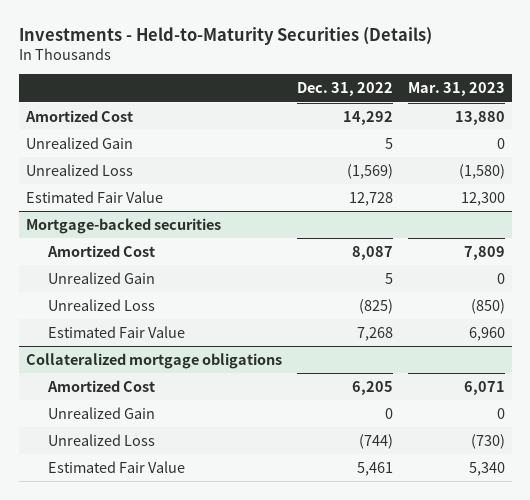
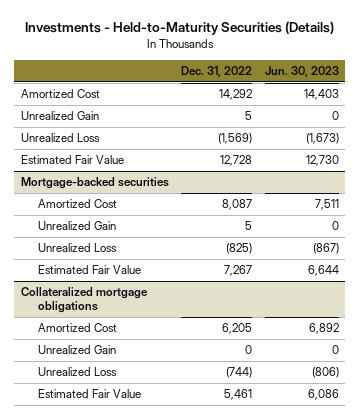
[407,82,505,97] Mar. 31, 2023 -> none
none -> [264,65,339,77] Jun. 30, 2023
[356,326,393,341] 7,268 -> [224,265,253,277] 7,267

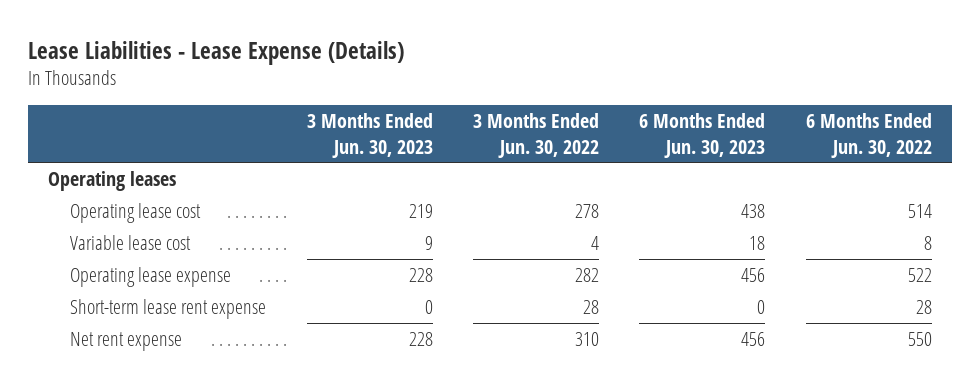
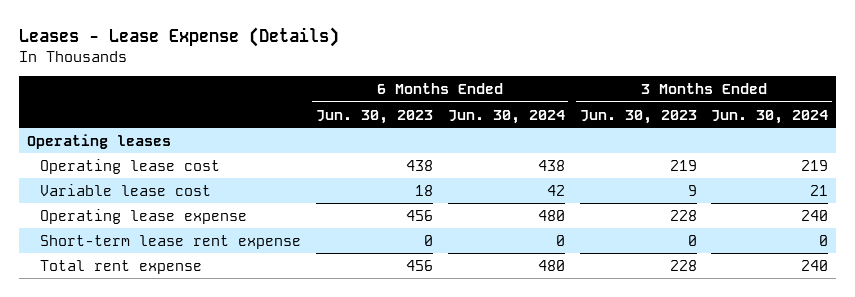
[27,40,404,65] Lease Liabilities - Lease Expense (Details) -> [19,27,340,48] Leases - Lease Expense (Details)
[473,112,600,158] 3 Months Ended Jun. 30, 2022 -> none
[805,112,932,158] 6 Months Ended Jun. 30, 2022 -> none
none -> [447,109,565,124] Jun. 30, 2024
none -> [711,109,829,124] Jun. 30, 2024
[70,331,183,351] Net rent expense -> [40,259,203,274] Total rent expense

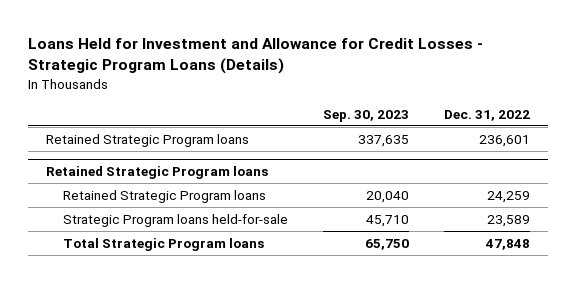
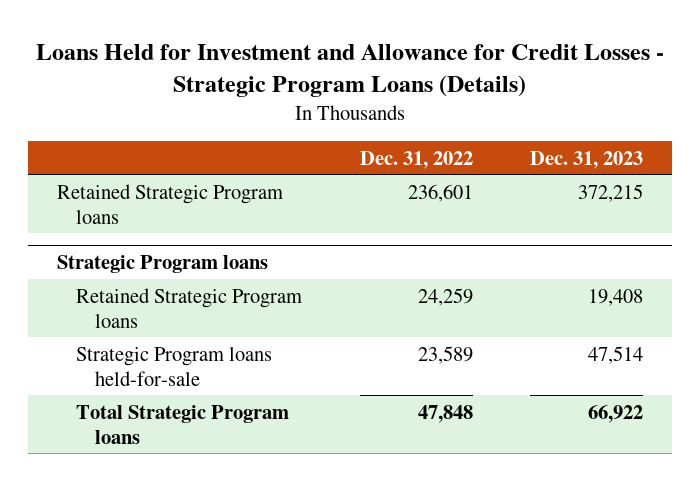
[322,109,409,122] Sep. 30, 2023 -> none
none -> [530,150,644,169] Dec. 31, 2023
[45,166,268,180] Retained Strategic Program loans -> [56,255,268,274] Strategic Program loans

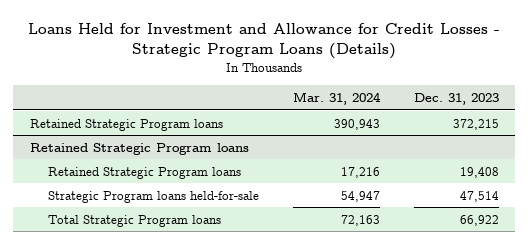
[359,150,473,169] Dec. 31, 2022 -> none
none -> [292,92,381,106] Mar. 31, 2024
[56,255,268,274] Strategic Program loans -> [30,142,250,155] Retained Strategic Program loans

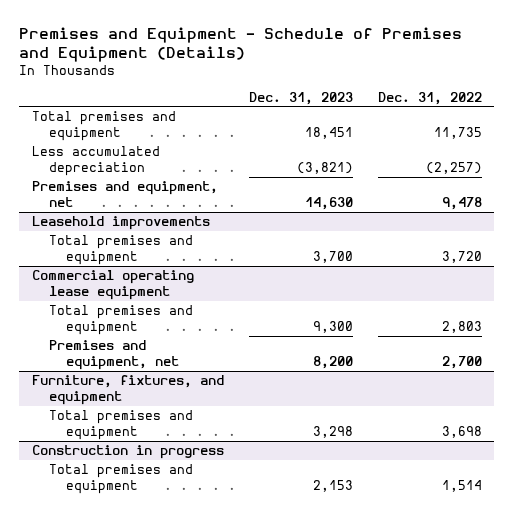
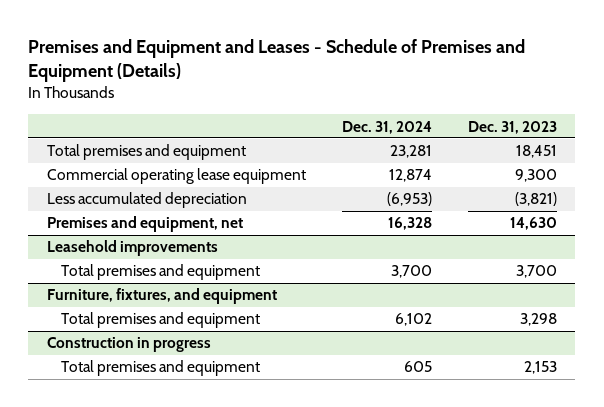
[19,26,463,62] Premises and Equipment - Schedule of Premises and Equipment (Details) -> [28,38,526,83] Premises and Equipment and Leases - Schedule of Premises and Equipment (Details)
[377,91,482,105] Dec. 31, 2022 -> none
none -> [341,120,432,134] Dec. 31, 2024
none -> [46,168,306,185] Commercial operating lease equipment
[31,270,194,300] Commercial operating lease equipment -> none
[48,305,193,335] Total premises and equipment -> none
[48,340,179,370] Premises and equipment, net -> none

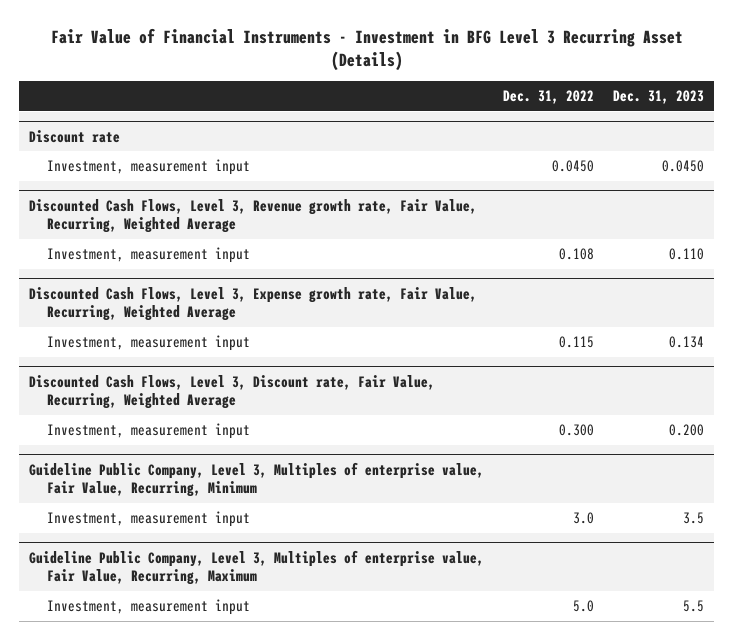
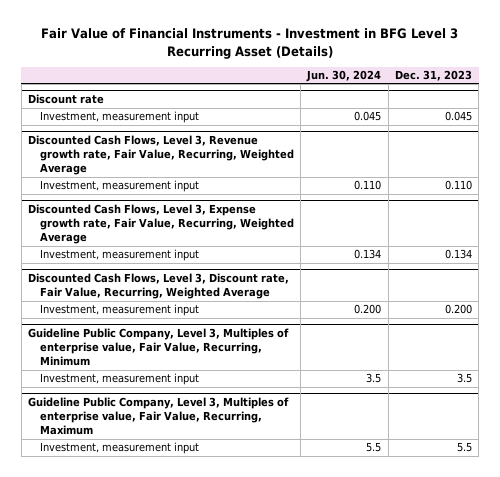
[503,90,595,105] Dec. 31, 2022 -> none
none -> [306,70,382,83] Jun. 30, 2024
[662,160,705,173] 0.0450 -> [444,111,472,122] 0.045

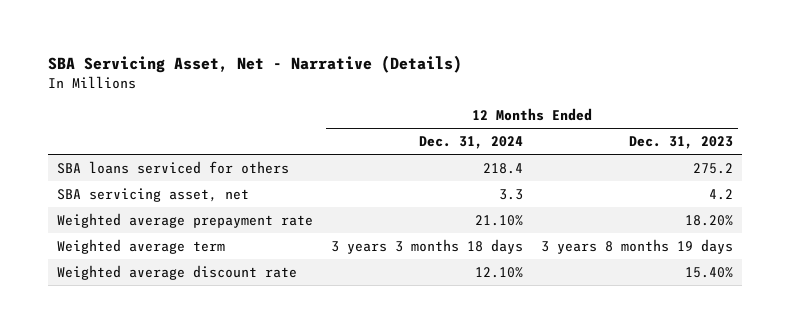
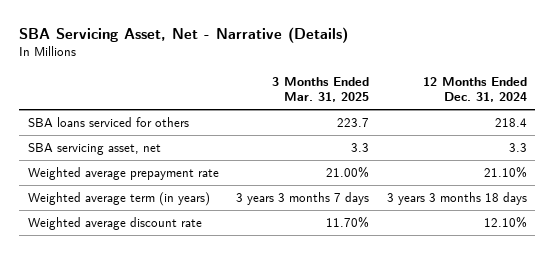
[629,136,734,150] Dec. 31, 2023 -> none
none -> [272,76,370,103] 3 Months Ended Mar. 31, 2025
[56,238,225,254] Weighted average term -> [27,191,210,206] Weighted average term (in years)

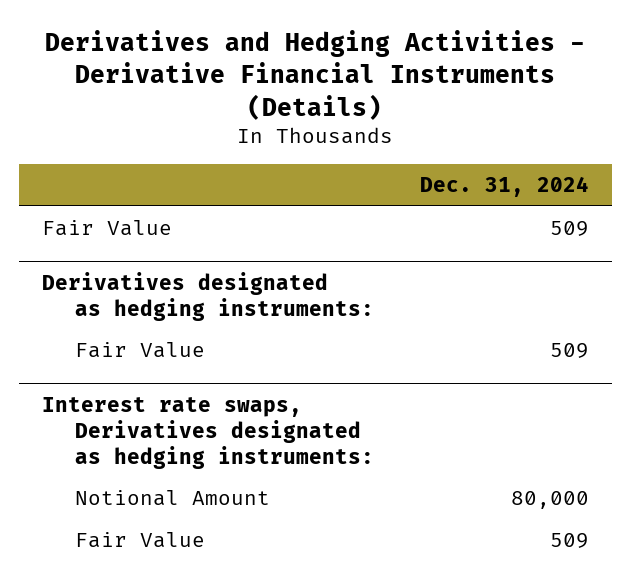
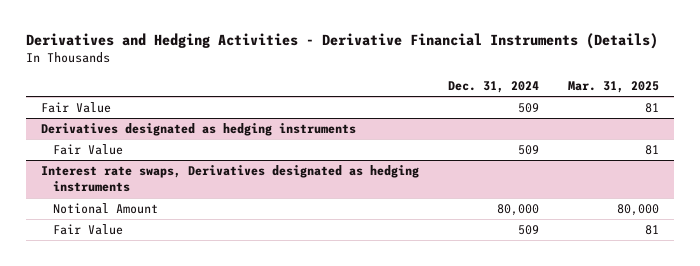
none -> [568,81,660,94] Mar. 31, 2025
[42,271,374,321] Derivatives designated as hedging instruments: -> [40,123,356,137] Derivatives designated as hedging instruments
[42,396,374,469] Interest rate swaps, Derivatives designated as hedging instruments: -> [40,165,419,193] Interest rate swaps, Derivatives designated as hedging instruments

